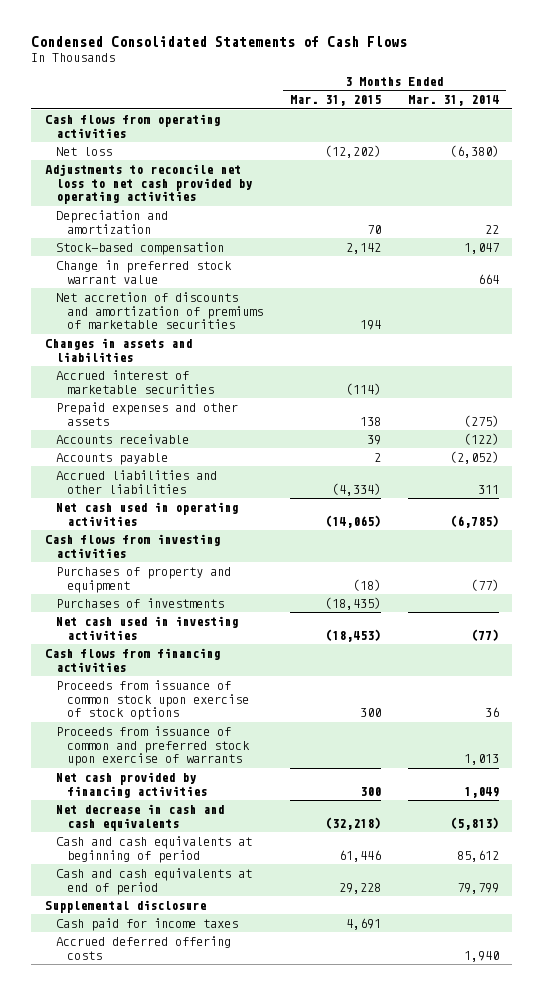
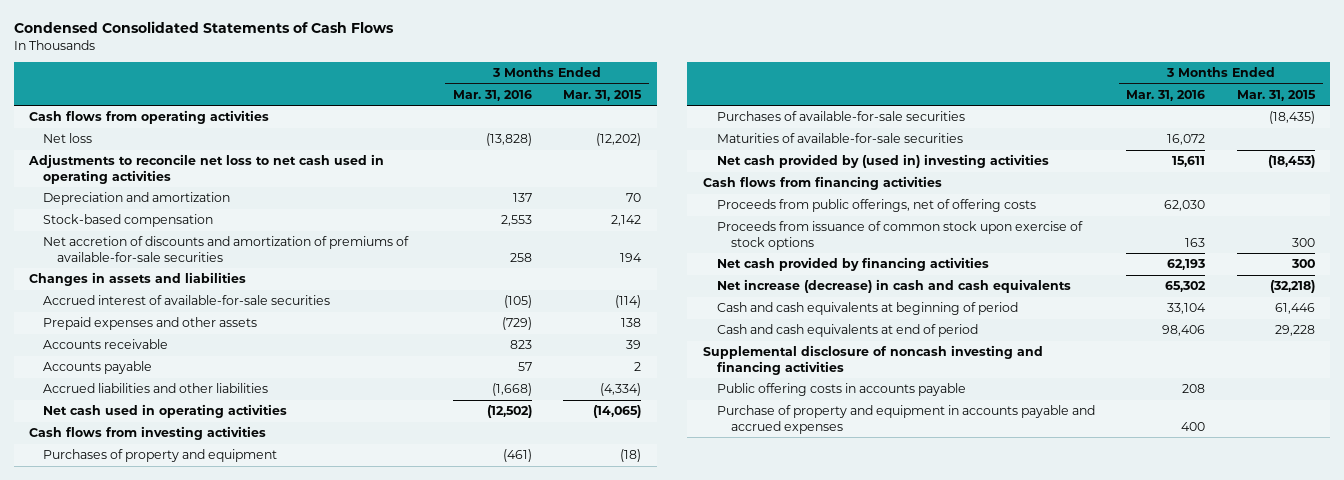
[407,95,499,107] Mar. 31, 2014 -> none
none -> [452,89,532,101] Mar. 31, 2016
[44,164,252,205] Adjustments to reconcile net loss to net cash provided by operating activities -> [28,154,385,184] Adjustments to reconcile net loss to net cash used in operating activities
[55,260,232,284] Change in preferred stock warrant value -> none
[55,292,263,330] Net accretion of discounts and amortization of premiums of marketable securities -> [43,236,410,262] Net accretion of discounts and amortization of premiums of available-for-sale securities
[55,370,214,394] Accrued interest of marketable securities -> [43,295,331,306] Accrued interest of available-for-sale securities
[55,598,224,609] Purchases of investments -> [717,111,966,122] Purchases of available-for-sale securities
none -> [717,133,964,144] Maturities of available-for-sale securities
[55,616,238,640] Net cash used in investing activities -> [717,154,1050,169] Net cash provided by (used in) investing activities
none -> [717,199,1037,213] Proceeds from public offerings, net of offering costs
[55,726,250,767] Proceeds from issuance of common and preferred stock upon exercise of warrants -> none
[55,804,224,831] Net decrease in cash and cash equivalents -> [717,279,1072,294] Net increase (decrease) in cash and cash equivalents
[55,918,238,932] Cash paid for income taxes -> none
[55,936,231,960] Accrued deferred offering costs -> none
[44,900,206,914] Supplemental disclosure -> [703,345,1044,375] Supplemental disclosure of noncash investing and financing activities
none -> [717,383,967,397] Public offering costs in accounts payable
none -> [717,405,1096,434] Purchase of property and equipment in accounts payable and accrued expenses

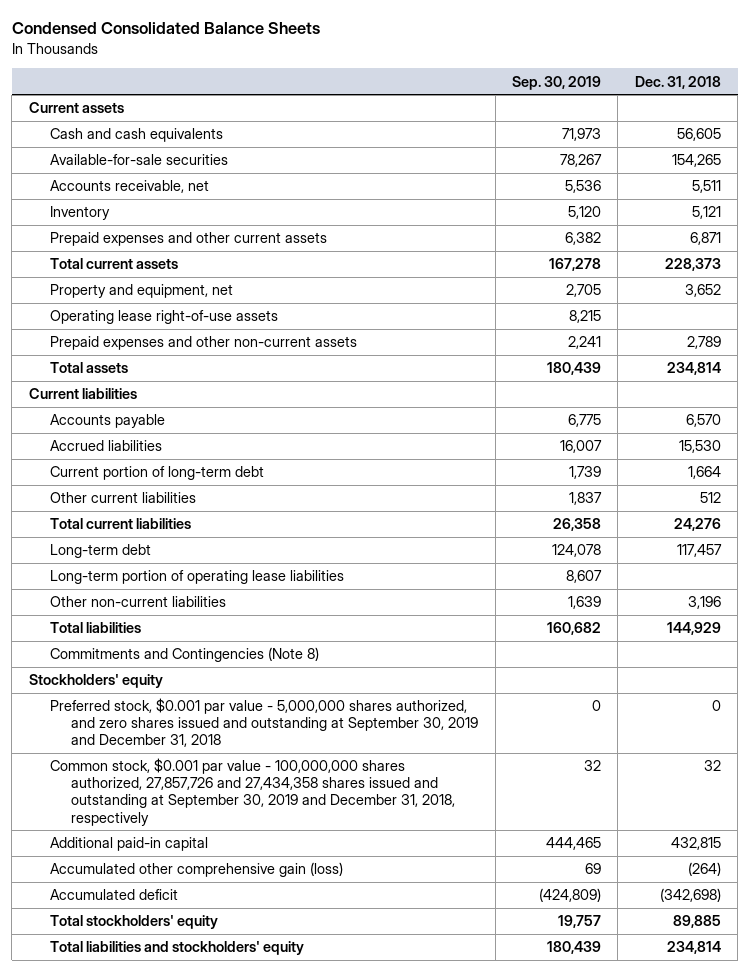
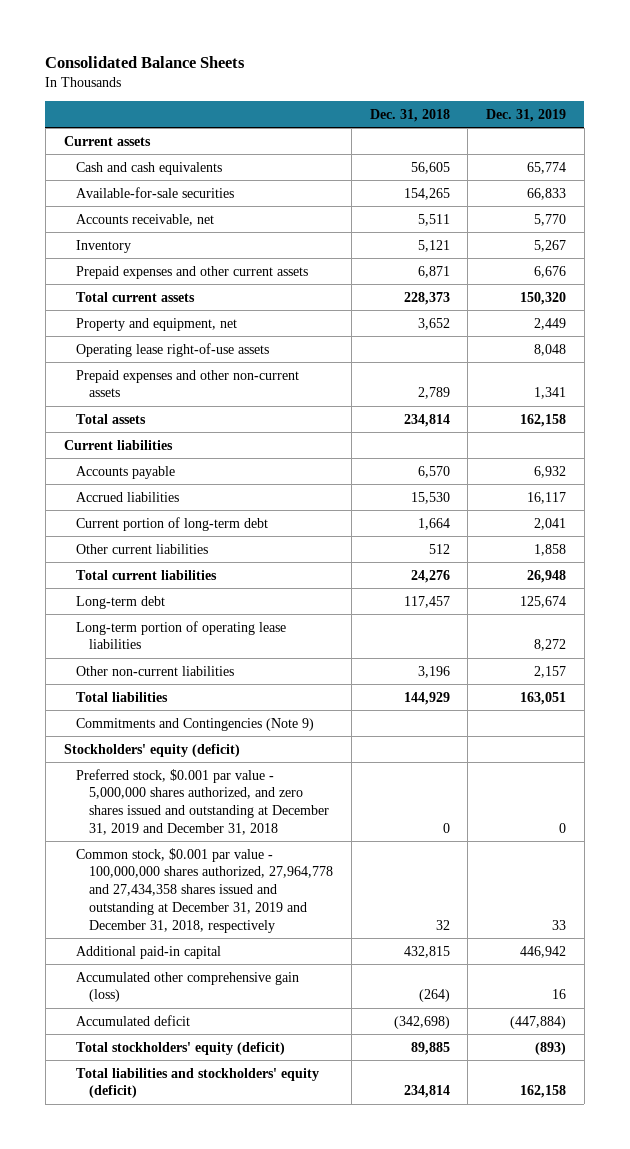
[11,22,320,35] Condensed Consolidated Balance Sheets -> [45,55,246,68] Consolidated Balance Sheets
[512,75,602,90] Sep. 30, 2019 -> none
none -> [486,108,567,122] Dec. 31, 2019
[50,647,320,663] Commitments and Contingencies (Note 8) -> [76,717,315,731] Commitments and Contingencies (Note 9)
[28,674,163,689] Stockholders' equity -> [63,743,240,757] Stockholders' equity (deficit)
[50,698,479,748] Preferred stock, $0.001 par value - 5,000,000 shares authorized, and zero shares issued and outstanding at September 30, 2019 and December 31, 2018 -> [76,768,330,835] Preferred stock, $0.001 par value - 5,000,000 shares authorized, and zero shares issued and outstanding at December 31, 2019 and December 31, 2018
[50,758,456,826] Common stock, $0.001 par value - 100,000,000 shares authorized, 27,857,726 and 27,434,358 shares issued and outstanding at September 30, 2019 and December 31, 2018, respectively -> [76,847,334,933] Common stock, $0.001 par value - 100,000,000 shares authorized, 27,964,778 and 27,434,358 shares issued and outstanding at December 31, 2019 and December 31, 2018, respectively
[50,915,219,930] Total stockholders' equity -> [76,1041,286,1055] Total stockholders' equity (deficit)
[50,941,305,956] Total liabilities and stockholders' equity -> [76,1067,320,1099] Total liabilities and stockholders' equity (deficit)

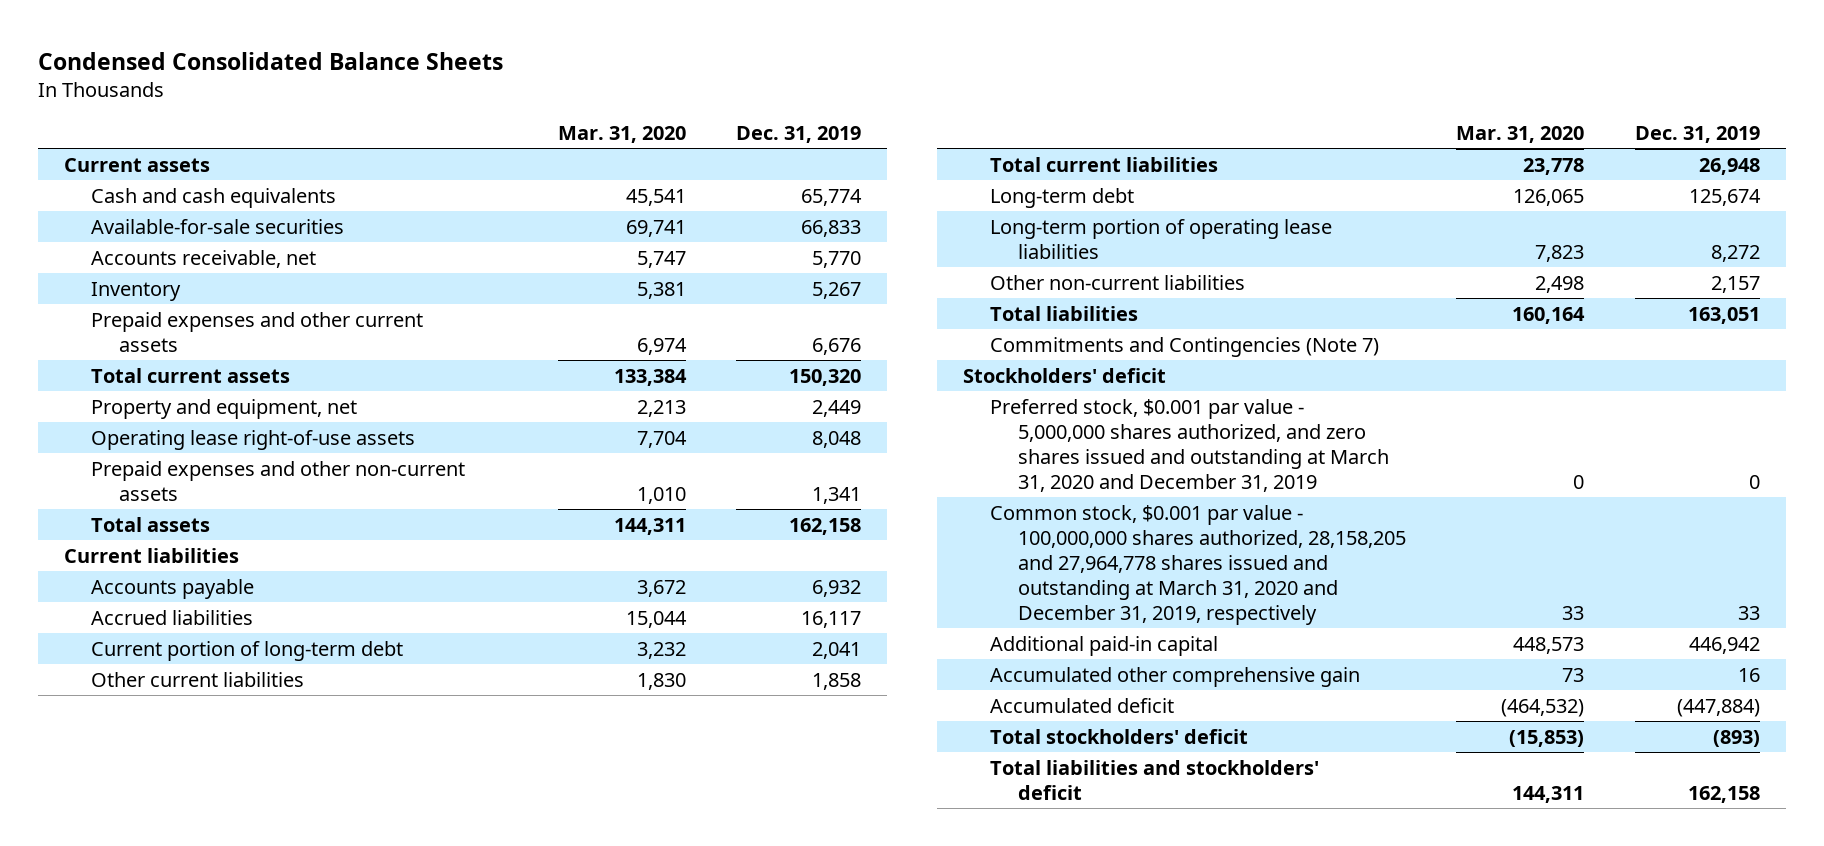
[45,55,246,68] Consolidated Balance Sheets -> [38,51,504,70] Condensed Consolidated Balance Sheets
[369,108,450,122] Dec. 31, 2018 -> none
none -> [557,126,686,144] Mar. 31, 2020
[76,717,315,731] Commitments and Contingencies (Note 9) -> [990,336,1380,357] Commitments and Contingencies (Note 7)
[63,743,240,757] Stockholders' equity (deficit) -> [962,367,1166,383] Stockholders' deficit
[76,768,330,835] Preferred stock, $0.001 par value - 5,000,000 shares authorized, and zero shares issued and outstanding at December 31, 2019 and December 31, 2018 -> [990,398,1389,492] Preferred stock, $0.001 par value - 5,000,000 shares authorized, and zero shares issued and outstanding at March 31, 2020 and December 31, 2019
[76,847,334,933] Common stock, $0.001 par value - 100,000,000 shares authorized, 27,964,778 and 27,434,358 shares issued and outstanding at December 31, 2019 and December 31, 2018, respectively -> [990,504,1406,625] Common stock, $0.001 par value - 100,000,000 shares authorized, 28,158,205 and 27,964,778 shares issued and outstanding at March 31, 2020 and December 31, 2019, respectively
[76,971,300,1003] Accumulated other comprehensive gain (loss) -> [990,666,1361,687] Accumulated other comprehensive gain
[76,1041,286,1055] Total stockholders' equity (deficit) -> [990,728,1249,744] Total stockholders' deficit
[76,1067,320,1099] Total liabilities and stockholders' equity (deficit) -> [990,759,1320,800] Total liabilities and stockholders' deficit

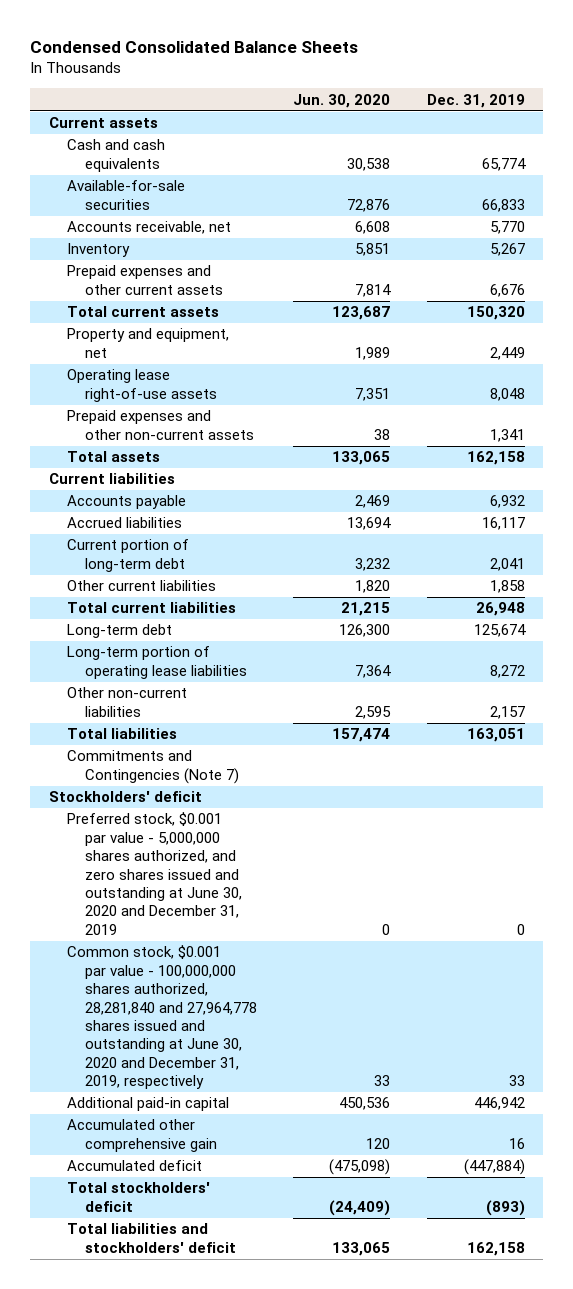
[557,126,686,144] Mar. 31, 2020 -> none
none -> [293,93,391,108] Jun. 30, 2020
[990,398,1389,492] Preferred stock, $0.001 par value - 5,000,000 shares authorized, and zero shares issued and outstanding at March 31, 2020 and December 31, 2019 -> [66,812,242,935] Preferred stock, $0.001 par value - 5,000,000 shares authorized, and zero shares issued and outstanding at June 30, 2020 and December 31, 2019
[990,504,1406,625] Common stock, $0.001 par value - 100,000,000 shares authorized, 28,158,205 and 27,964,778 shares issued and outstanding at March 31, 2020 and December 31, 2019, respectively -> [66,945,257,1090] Common stock, $0.001 par value - 100,000,000 shares authorized, 28,281,840 and 27,964,778 shares issued and outstanding at June 30, 2020 and December 31, 2019, respectively

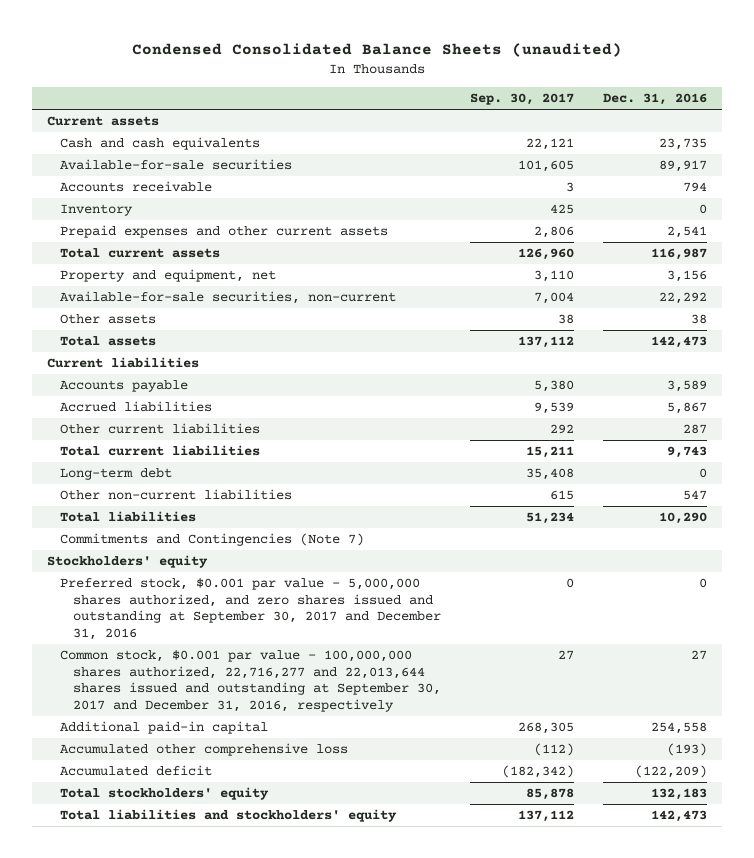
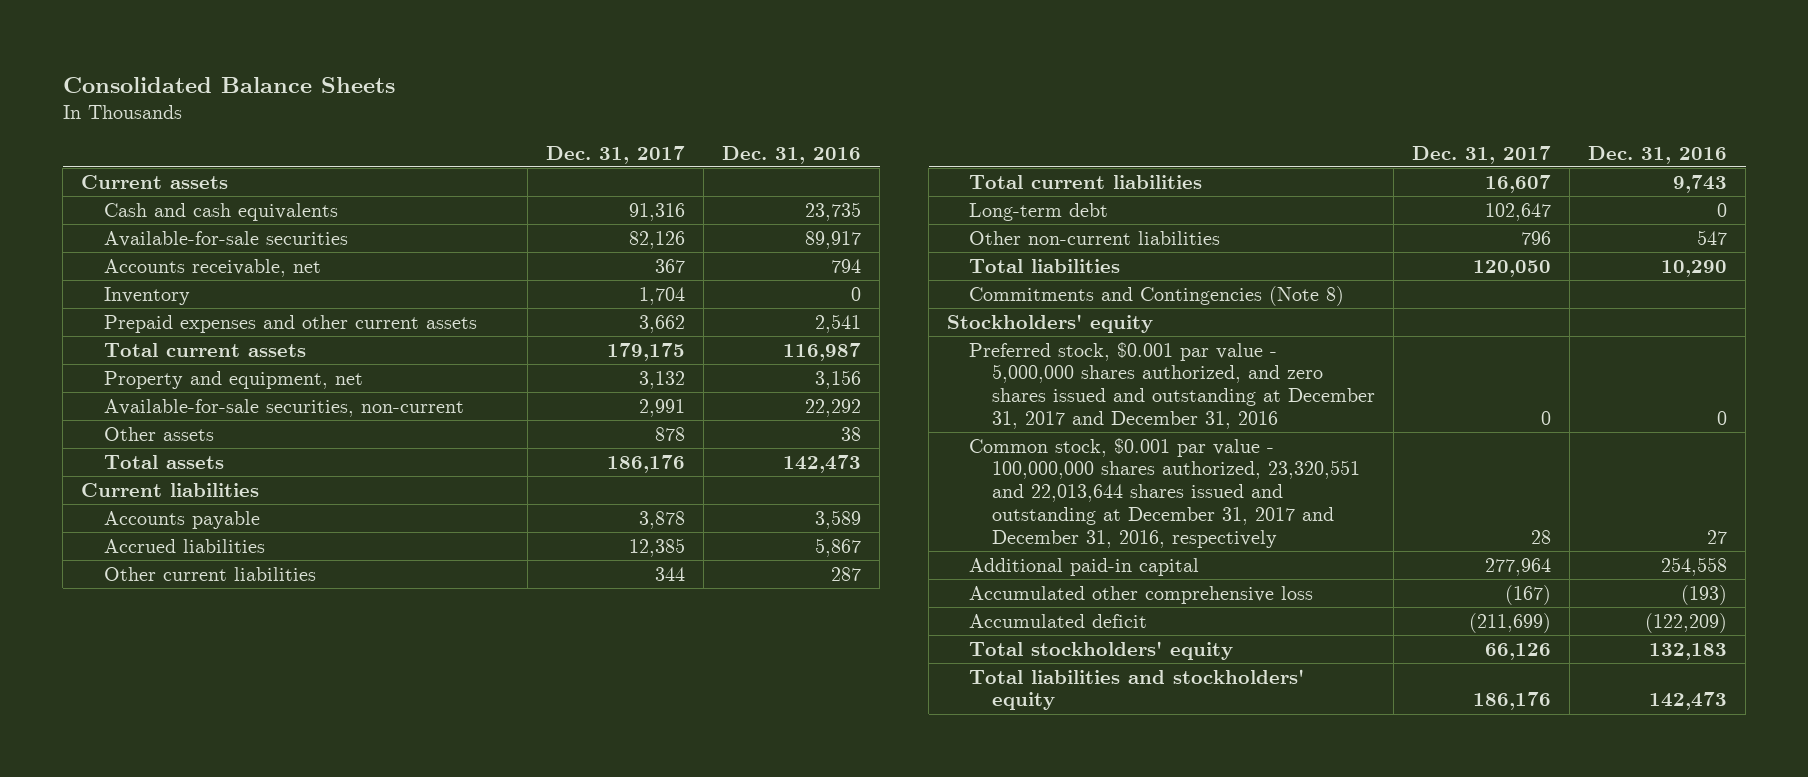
[132,43,623,58] Condensed Consolidated Balance Sheets (unaudited) -> [62,77,395,94] Consolidated Balance Sheets
[470,93,575,106] Sep. 30, 2017 -> none
none -> [546,145,686,164] Dec. 31, 2017
[59,181,212,193] Accounts receivable -> [103,258,321,277] Accounts receivable, net
[59,533,364,547] Commitments and Contingencies (Note 7) -> [969,285,1345,306] Commitments and Contingencies (Note 8)
[59,578,441,640] Preferred stock, $0.001 par value - 5,000,000 shares authorized, and zero shares issued and outstanding at September 30, 2017 and December 31, 2016 -> [969,341,1375,429] Preferred stock, $0.001 par value - 5,000,000 shares authorized, and zero shares issued and outstanding at December 31, 2017 and December 31, 2016
[59,650,441,712] Common stock, $0.001 par value - 100,000,000 shares authorized, 22,716,277 and 22,013,644 shares issued and outstanding at September 30, 2017 and December 31, 2016, respectively -> [969,437,1360,548] Common stock, $0.001 par value - 100,000,000 shares authorized, 23,320,551 and 22,013,644 shares issued and outstanding at December 31, 2017 and December 31, 2016, respectively

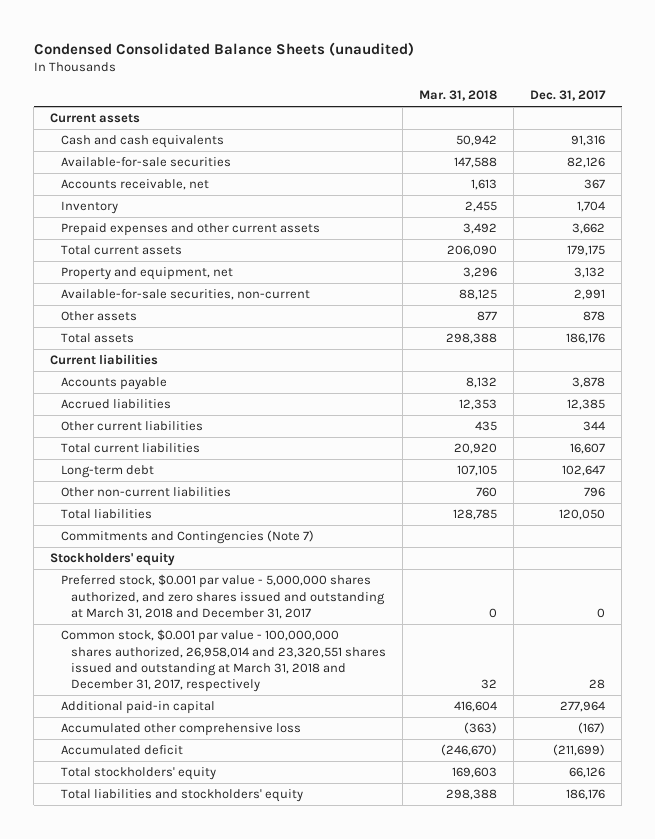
[62,77,395,94] Consolidated Balance Sheets -> [33,41,414,56] Condensed Consolidated Balance Sheets (unaudited)
[722,145,862,164] Dec. 31, 2016 -> none
none -> [419,90,498,102] Mar. 31, 2018
[969,285,1345,306] Commitments and Contingencies (Note 8) -> [60,530,314,545] Commitments and Contingencies (Note 7)
[969,341,1375,429] Preferred stock, $0.001 par value - 5,000,000 shares authorized, and zero shares issued and outstanding at December 31, 2017 and December 31, 2016 -> [60,574,386,619] Preferred stock, $0.001 par value - 5,000,000 shares authorized, and zero shares issued and outstanding at March 31, 2018 and December 31, 2017
[969,437,1360,548] Common stock, $0.001 par value - 100,000,000 shares authorized, 23,320,551 and 22,013,644 shares issued and outstanding at December 31, 2017 and December 31, 2016, respectively -> [60,629,387,693] Common stock, $0.001 par value - 100,000,000 shares authorized, 26,958,014 and 23,320,551 shares issued and outstanding at March 31, 2018 and December 31, 2017, respectively

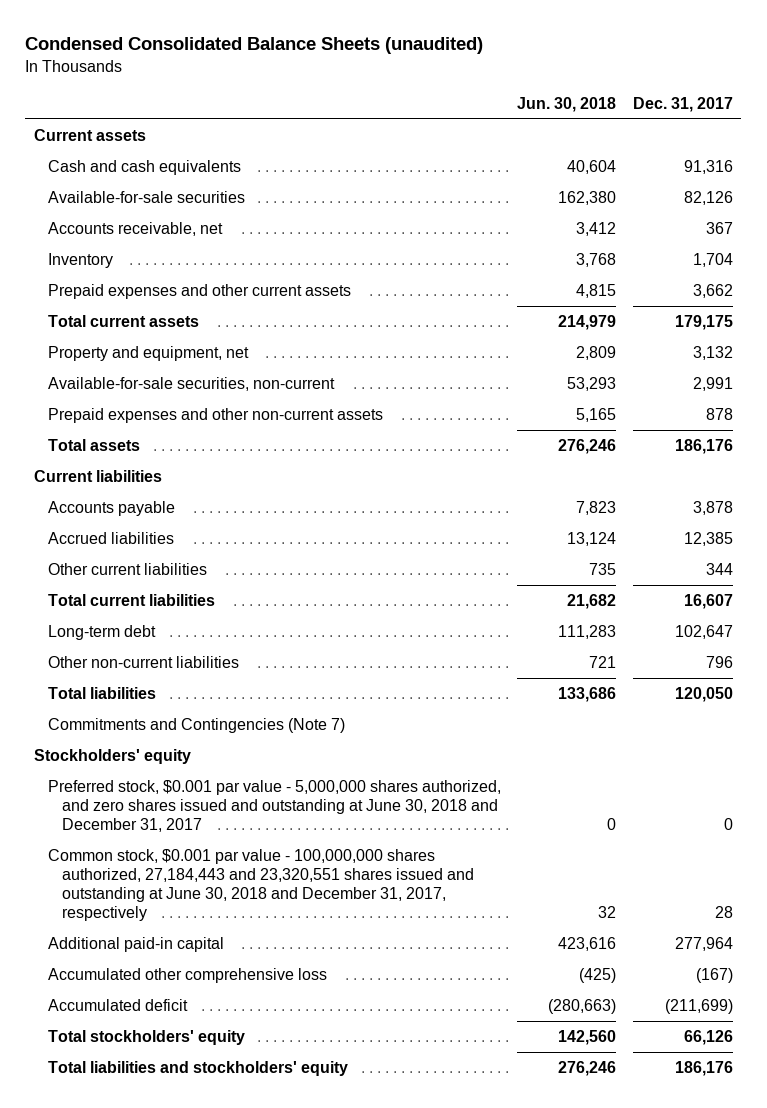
[419,90,498,102] Mar. 31, 2018 -> none
none -> [517,96,617,112] Jun. 30, 2018
[60,311,137,322] Other assets -> [47,407,383,423] Prepaid expenses and other non-current assets
[60,574,386,619] Preferred stock, $0.001 par value - 5,000,000 shares authorized, and zero shares issued and outstanding at March 31, 2018 and December 31, 2017 -> [47,779,501,832] Preferred stock, $0.001 par value - 5,000,000 shares authorized, and zero shares issued and outstanding at June 30, 2018 and December 31, 2017
[60,629,387,693] Common stock, $0.001 par value - 100,000,000 shares authorized, 26,958,014 and 23,320,551 shares issued and outstanding at March 31, 2018 and December 31, 2017, respectively -> [47,848,475,921] Common stock, $0.001 par value - 100,000,000 shares authorized, 27,184,443 and 23,320,551 shares issued and outstanding at June 30, 2018 and December 31, 2017, respectively

